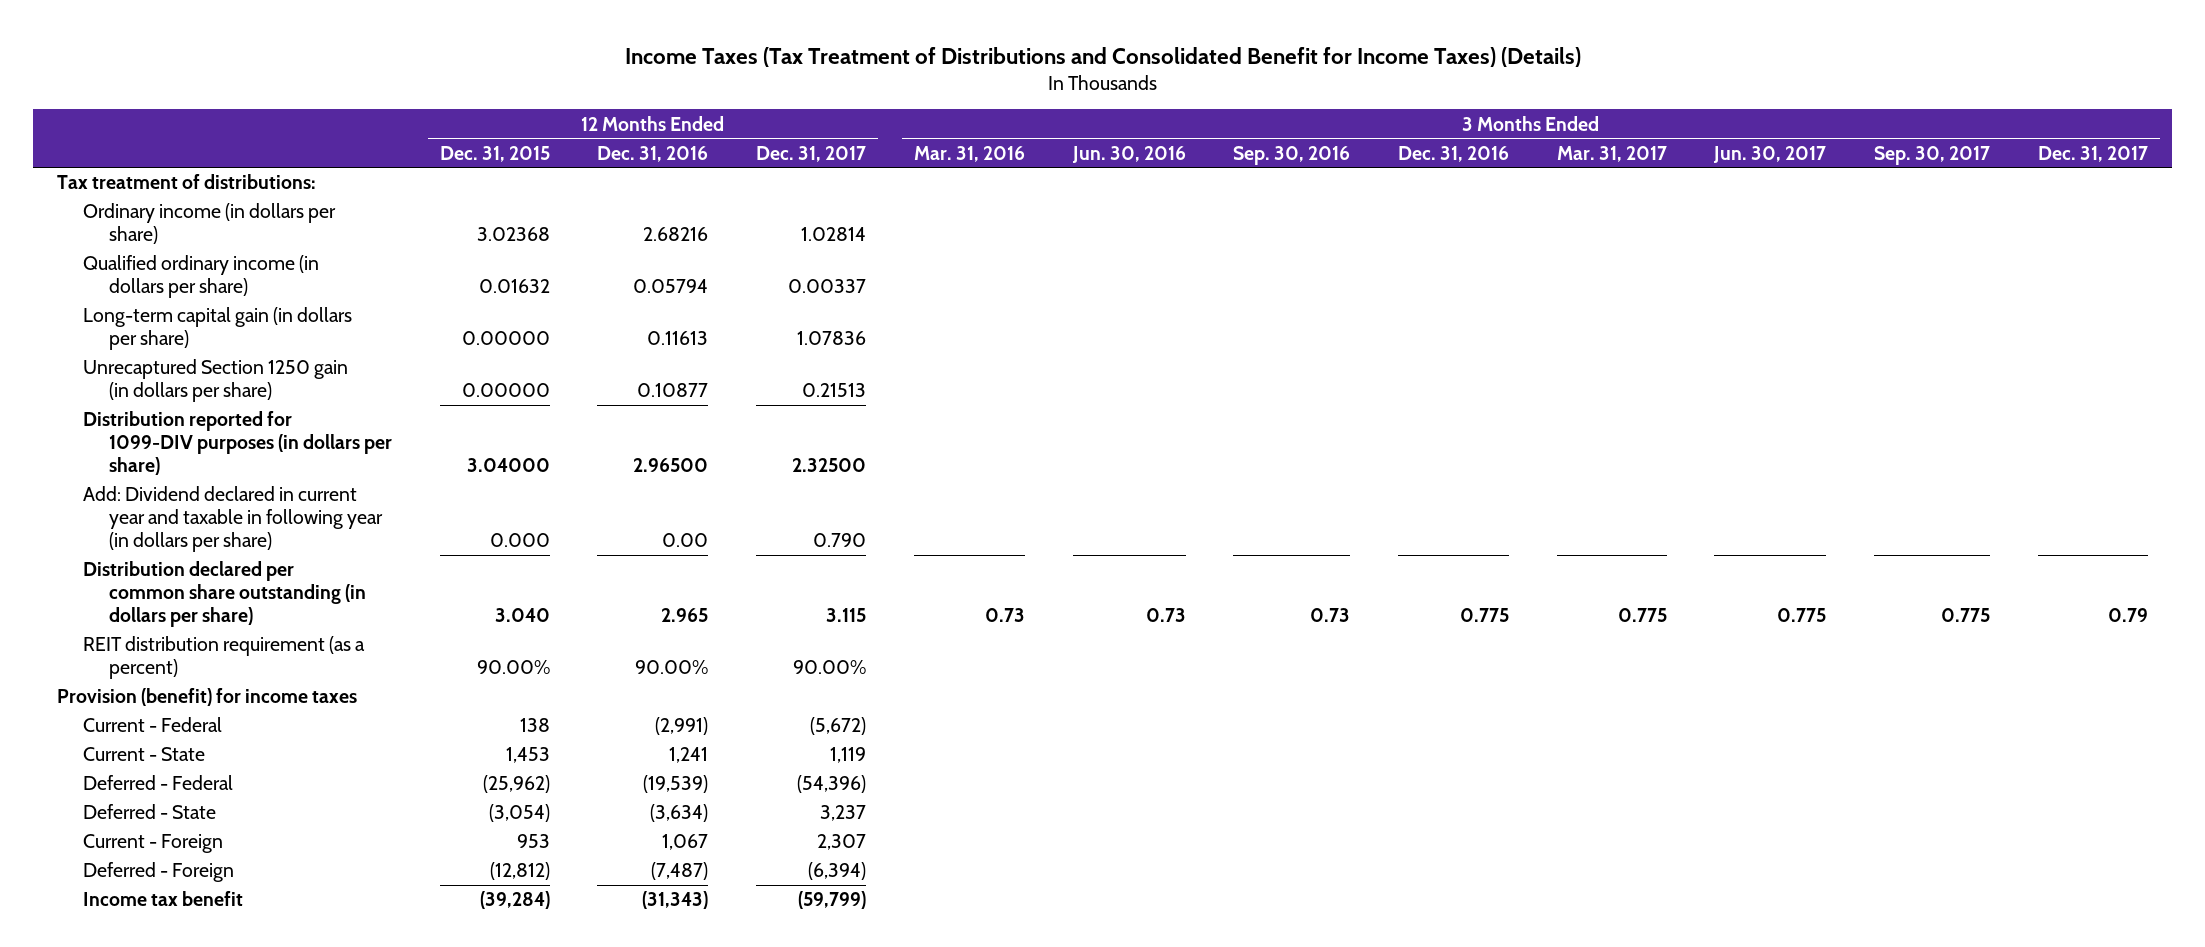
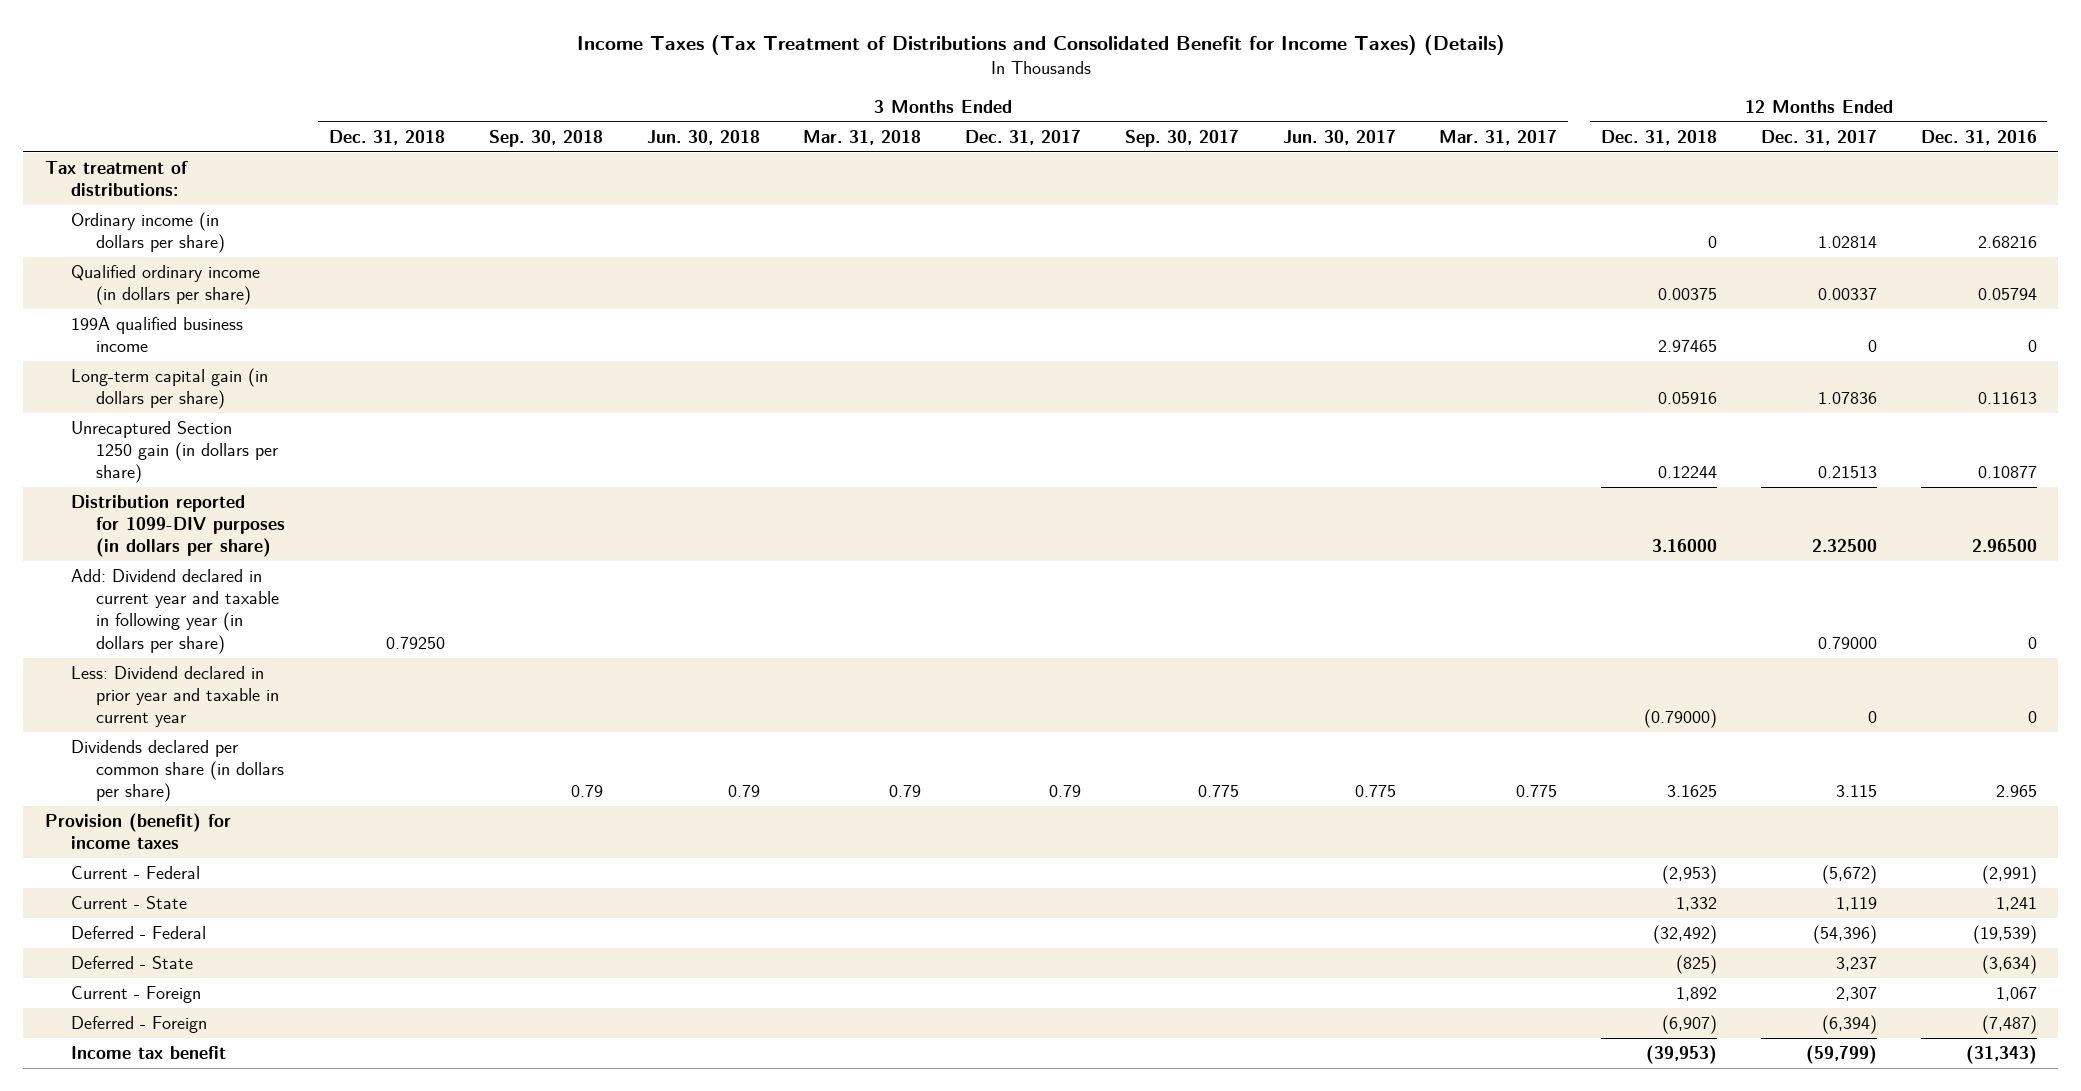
[439,145,550,162] Dec. 31, 2015 -> none
[913,145,1025,162] Mar. 31, 2016 -> none
[1071,145,1186,163] Jun. 30, 2016 -> none
[1233,145,1351,165] Sep. 30, 2016 -> none
[1397,145,1509,162] Dec. 31, 2016 -> none
none -> [329,129,446,145] Dec. 31, 2018
none -> [488,129,603,147] Sep. 30, 2018
none -> [646,129,760,145] Jun. 30, 2018
none -> [803,129,922,145] Mar. 31, 2018
none -> [1601,129,1718,145] Dec. 31, 2018
none -> [70,317,243,353] 199A qualified business income
[83,636,366,680] REIT distribution requirement (as a percent) -> none
[662,533,709,548] 0.00 -> [2027,636,2037,649] 0
[813,533,867,548] 0.790 -> [1817,636,1877,649] 0.79000
none -> [70,666,280,728] Less: Dividend declared in prior year and taxable in current year
[83,561,366,628] Distribution declared per common share outstanding (in dollars per share) -> [70,740,285,803] Dividends declared per common share (in dollars per share)

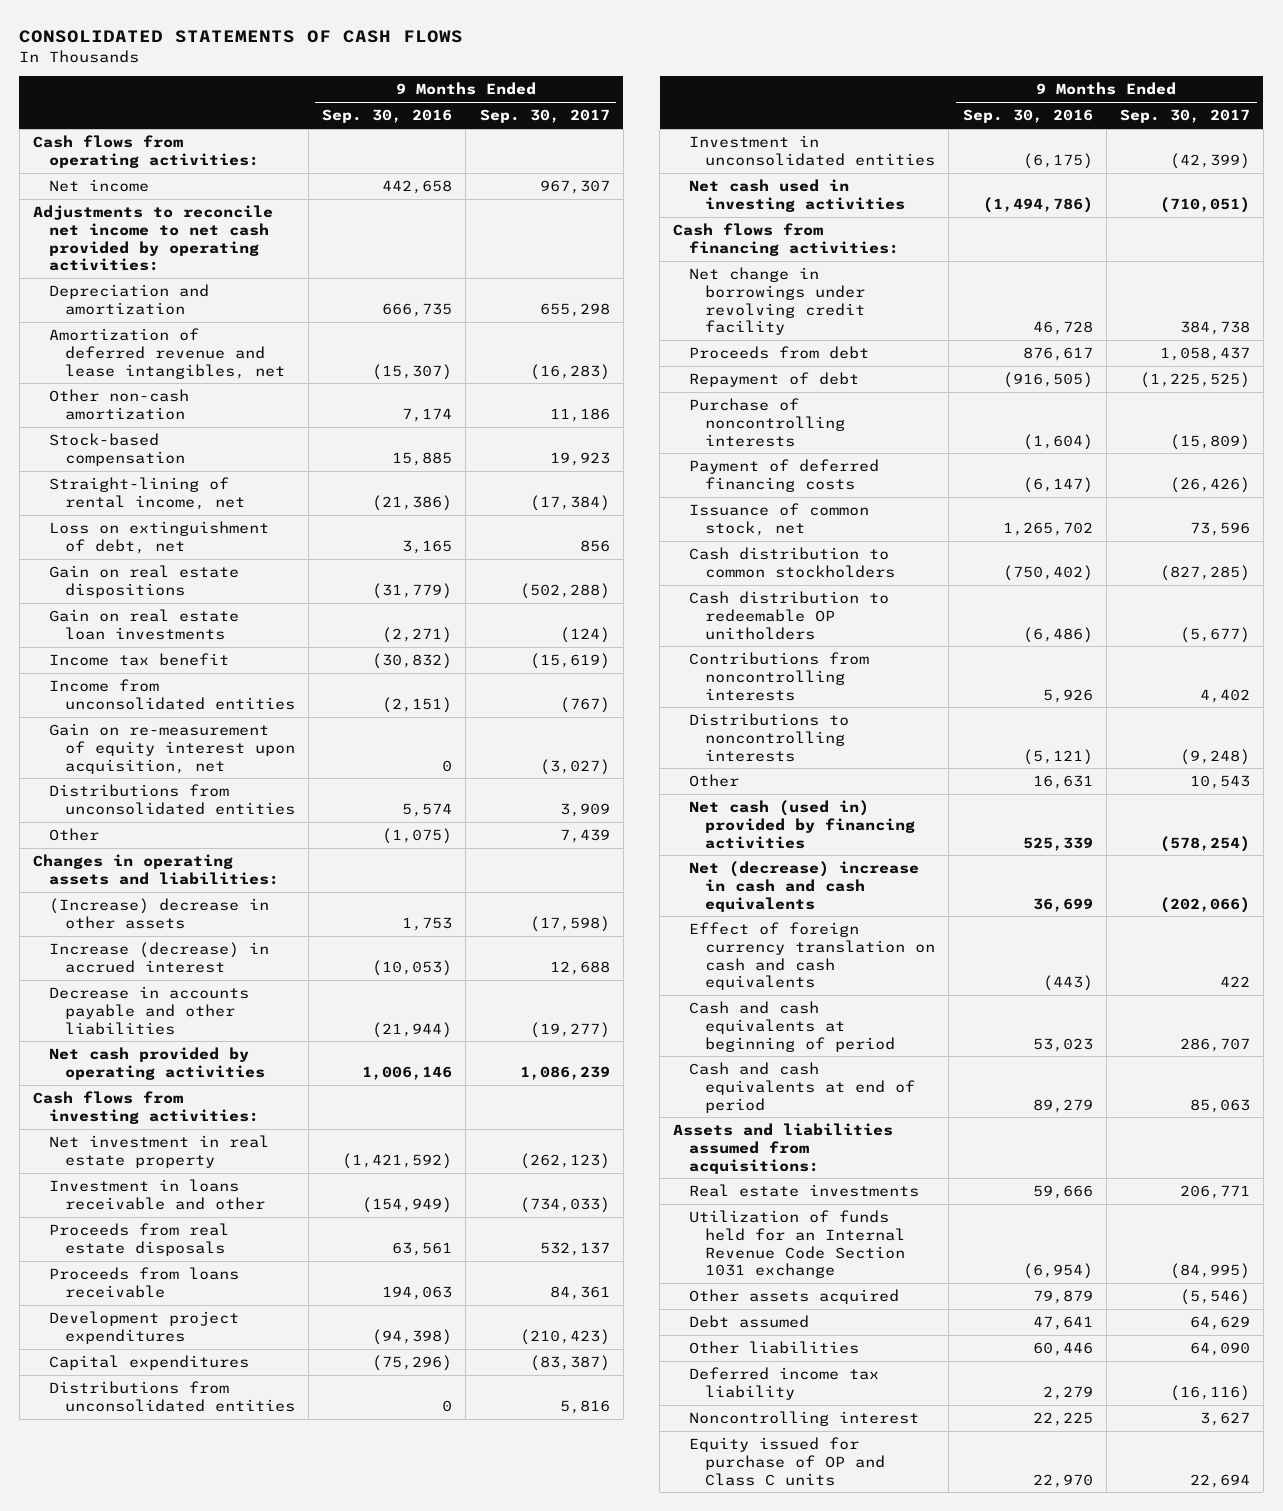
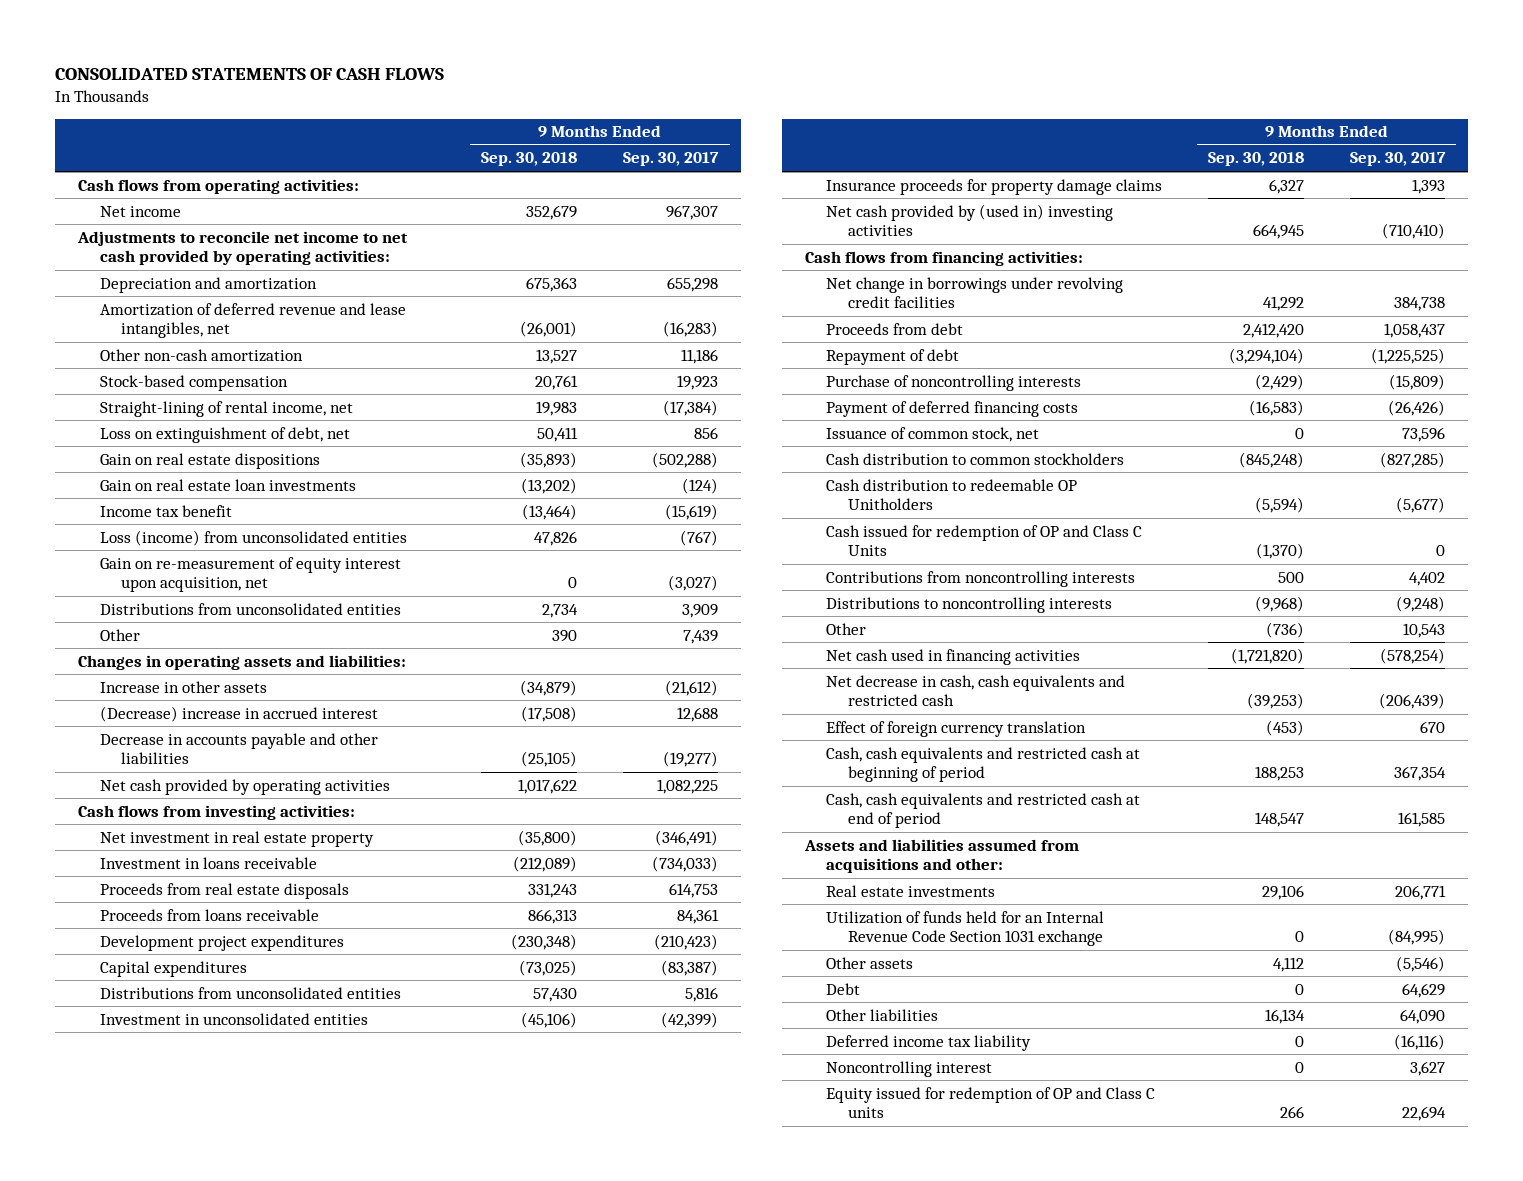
[322,109,453,124] Sep. 30, 2016 -> none
none -> [481,152,578,167] Sep. 30, 2018
[48,679,295,710] Income from unconsolidated entities -> [99,529,407,546] Loss (income) from unconsolidated entities
[48,898,269,929] (Increase) decrease in other assets -> [99,680,267,693] Increase in other assets
[529,915,610,932] (17,598) -> [665,679,719,696] (21,612)
[48,942,269,973] Increase (decrease) in accrued interest -> [99,705,378,722] (Decrease) increase in accrued interest
[519,1065,610,1080] 1,086,239 -> [657,778,719,794] 1,082,225
[519,1152,610,1169] (262,123) -> [655,829,719,846] (346,491)
[48,1179,265,1210] Investment in loans receivable and other -> [99,856,317,869] Investment in loans receivable
[539,1241,610,1256] 532,137 -> [669,882,719,898] 614,753
none -> [826,178,1163,195] Insurance proceeds for property damage claims
[689,179,906,212] Net cash used in investing activities -> [826,203,1114,237] Net cash provided by (used in) investing activities
[1159,196,1250,213] (710,051) -> [1381,223,1445,240] (710,410)
[689,267,866,336] Net change in borrowings under revolving credit facility -> [826,276,1124,309] Net change in borrowings under revolving credit facilities
[689,591,890,640] Cash distribution to redeemable OP unitholders -> [826,478,1078,511] Cash distribution to redeemable OP Unitholders
none -> [826,524,1143,557] Cash issued for redemption of OP and Class C Units
[689,800,916,849] Net cash (used in) provided by financing activities -> [826,648,1081,665] Net cash used in financing activities
[689,861,920,912] Net (decrease) increase in cash and cash equivalents -> [826,674,1126,707] Net decrease in cash, cash equivalents and restricted cash
[1159,896,1250,913] (202,066) -> [1378,693,1445,710] (206,439)
[689,922,936,991] Effect of foreign currency translation on cash and cash equivalents -> [826,720,1087,737] Effect of foreign currency translation
[1219,976,1250,988] 422 -> [1419,720,1445,733] 670
[689,1001,896,1052] Cash and cash equivalents at beginning of period -> [826,746,1141,783] Cash, cash equivalents and restricted cash at beginning of period
[1179,1037,1250,1052] 286,707 -> [1393,766,1446,782] 367,354
[689,1062,916,1113] Cash and cash equivalents at end of period -> [826,792,1141,829] Cash, cash equivalents and restricted cash at end of period
[1189,1098,1250,1113] 85,063 -> [1397,812,1445,828] 161,585
[673,1123,894,1174] Assets and liabilities assumed from acquisitions: -> [803,838,1079,874] Assets and liabilities assumed from acquisitions and other:
[689,1289,900,1305] Other assets acquired -> [826,956,914,969] Other assets
[689,1315,810,1329] Debt assumed -> [826,982,861,995] Debt
[689,1437,886,1486] Equity issued for purchase of OP and Class C units -> [826,1086,1156,1119] Equity issued for redemption of OP and Class C units

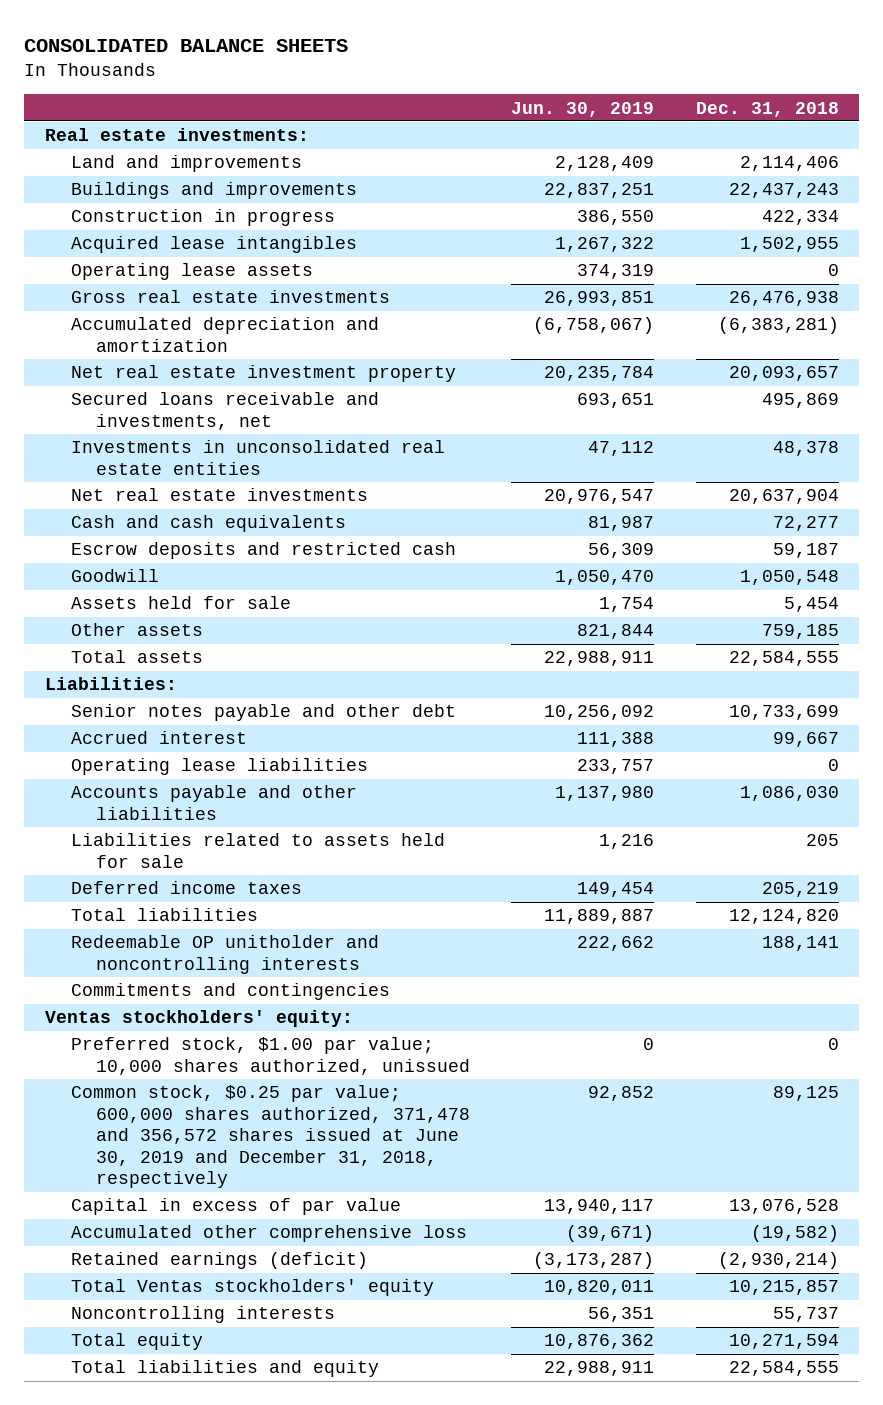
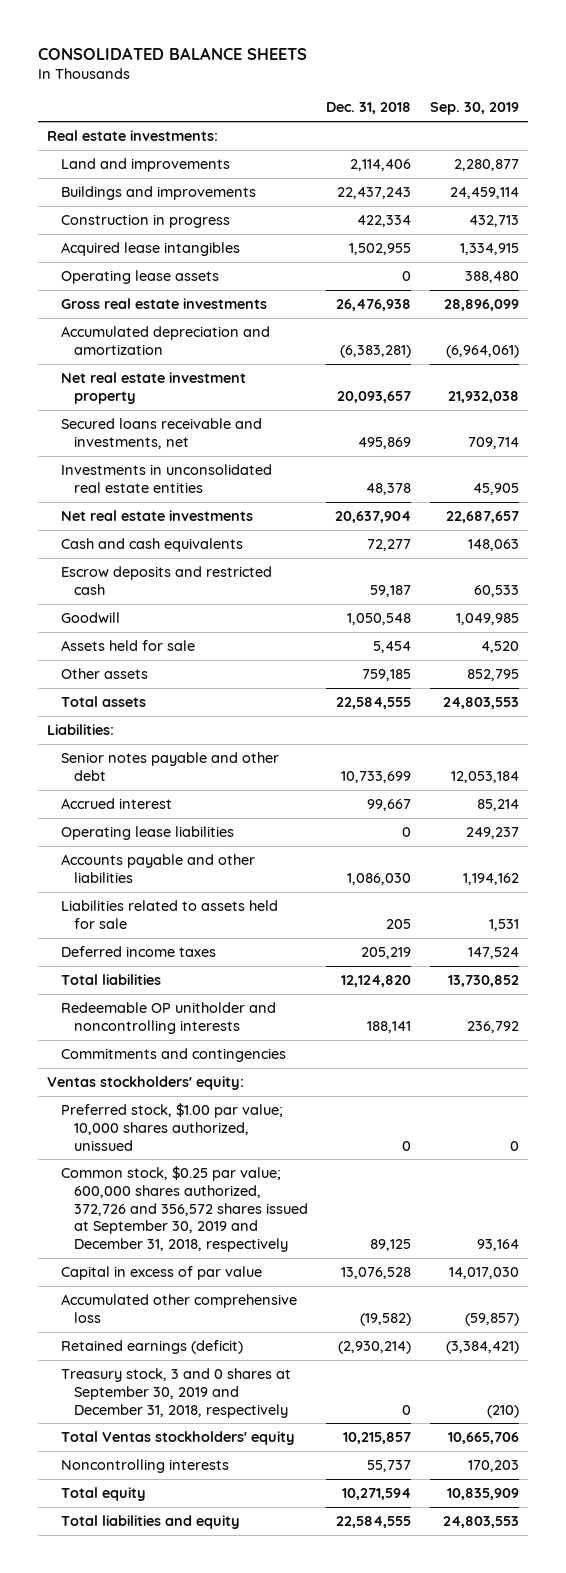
[511,101,655,117] Jun. 30, 2019 -> none
none -> [429,102,519,116] Sep. 30, 2019
[70,1085,471,1189] Common stock, $0.25 par value; 600,000 shares authorized, 371,478 and 356,572 shares issued at June 30, 2019 and December 31, 2018, respectively -> [60,1165,309,1253] Common stock, $0.25 par value; 600,000 shares authorized, 372,726 and 356,572 shares issued at September 30, 2019 and December 31, 2018, respectively
none -> [60,1367,291,1418] Treasury stock, 3 and 0 shares at September 30, 2019 and December 31, 2018, respectively

